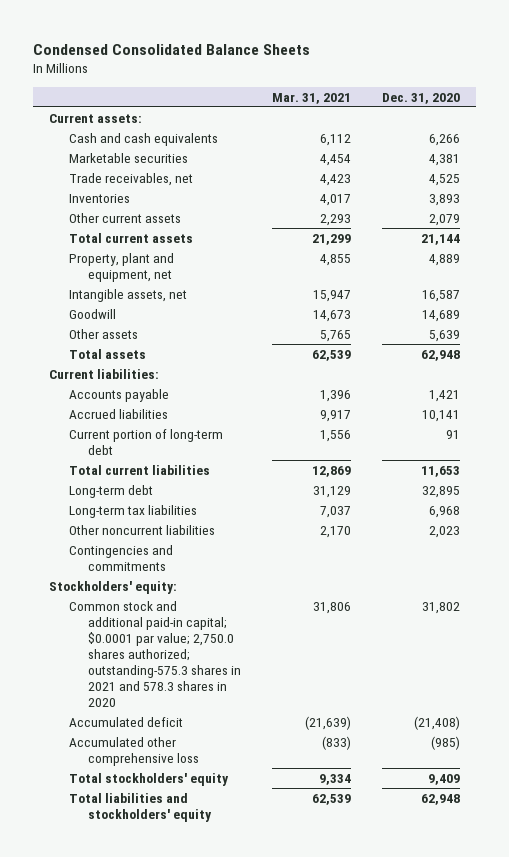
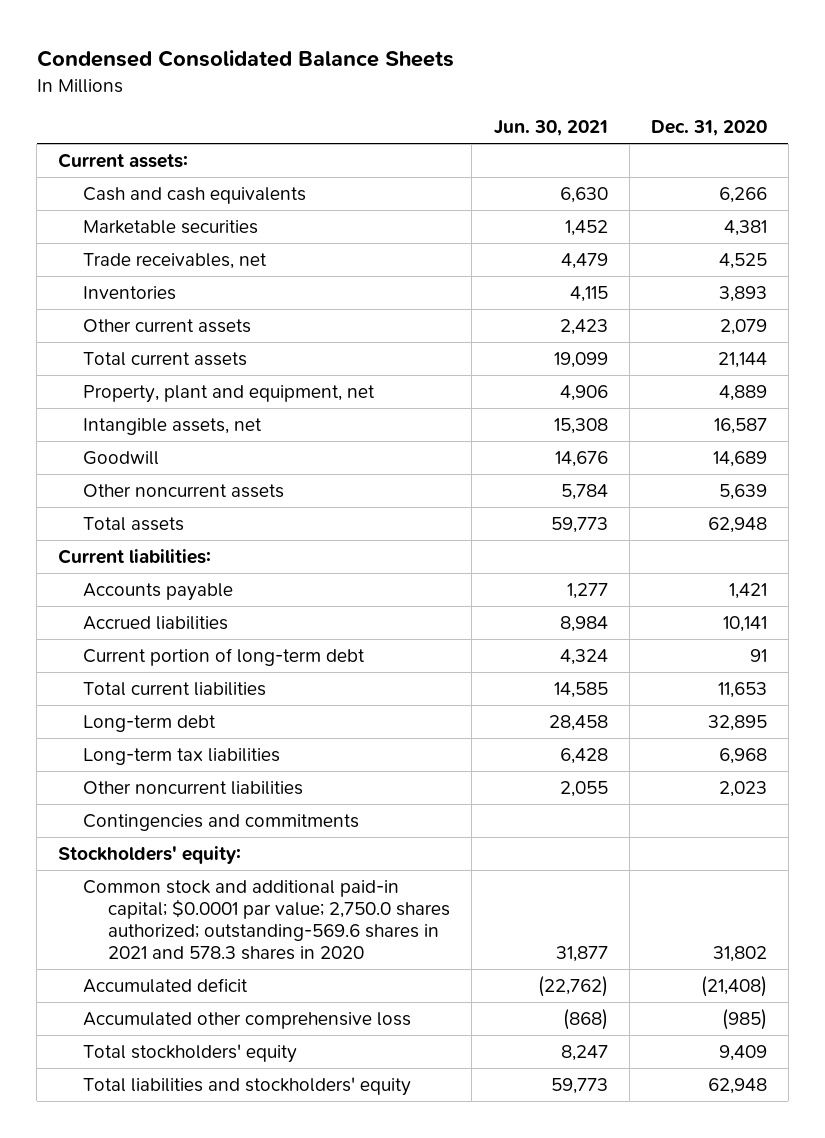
[272,92,352,104] Mar. 31, 2021 -> none
none -> [493,120,608,137] Jun. 30, 2021
[68,328,138,339] Other assets -> [83,483,285,498] Other noncurrent assets
[68,600,242,708] Common stock and additional paid-in capital; $0.0001 par value; 2,750.0 shares authorized; outstanding-575.3 shares in 2021 and 578.3 shares in 2020 -> [83,879,451,961] Common stock and additional paid-in capital; $0.0001 par value; 2,750.0 shares authorized; outstanding-569.6 shares in 2021 and 578.3 shares in 2020

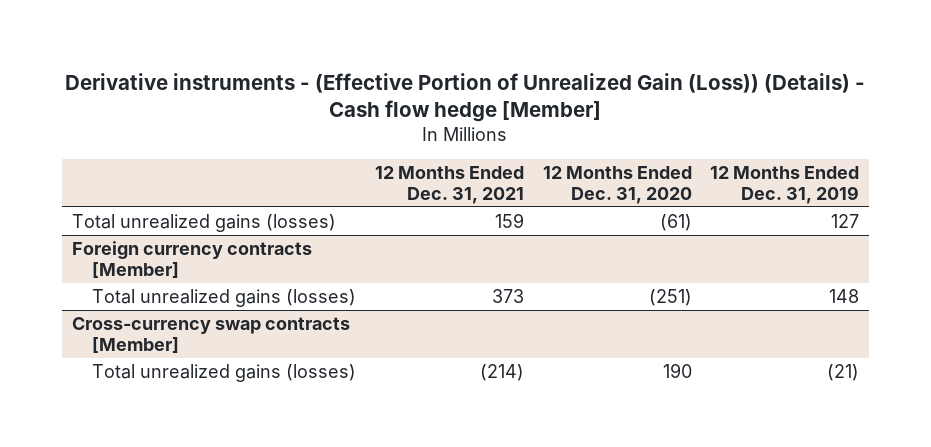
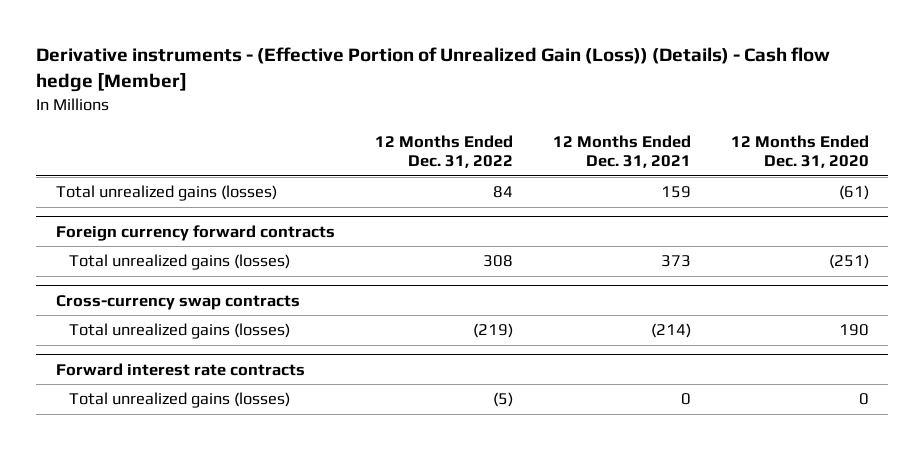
[710,165,860,205] 12 Months Ended Dec. 31, 2019 -> none
none -> [374,134,513,169] 12 Months Ended Dec. 31, 2022
[71,240,312,279] Foreign currency contracts [Member] -> [55,225,335,242] Foreign currency forward contracts
[71,316,350,354] Cross-currency swap contracts [Member] -> [55,295,300,311] Cross-currency swap contracts
none -> [55,363,305,377] Forward interest rate contracts
none -> [69,392,291,409] Total unrealized gains (losses)

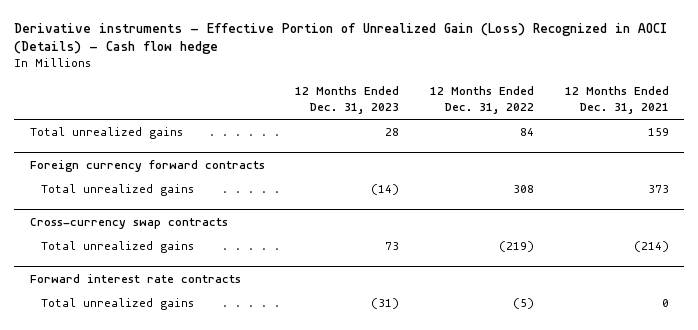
[35,47,830,93] Derivative instruments - (Effective Portion of Unrealized Gain (Loss)) (Details) - Cash flow hedge [Member] -> [14,22,668,55] Derivative instruments - Effective Portion of Unrealized Gain (Loss) Recognized in AOCI (Details) - Cash flow hedge
[730,134,869,169] 12 Months Ended Dec. 31, 2020 -> none
none -> [295,86,400,114] 12 Months Ended Dec. 31, 2023
[55,185,277,202] Total unrealized gains (losses) -> [29,127,183,140] Total unrealized gains
[69,254,291,271] Total unrealized gains (losses) -> [41,184,195,197] Total unrealized gains
[69,323,291,340] Total unrealized gains (losses) -> [41,241,195,254] Total unrealized gains
[69,392,291,409] Total unrealized gains (losses) -> [41,298,195,311] Total unrealized gains

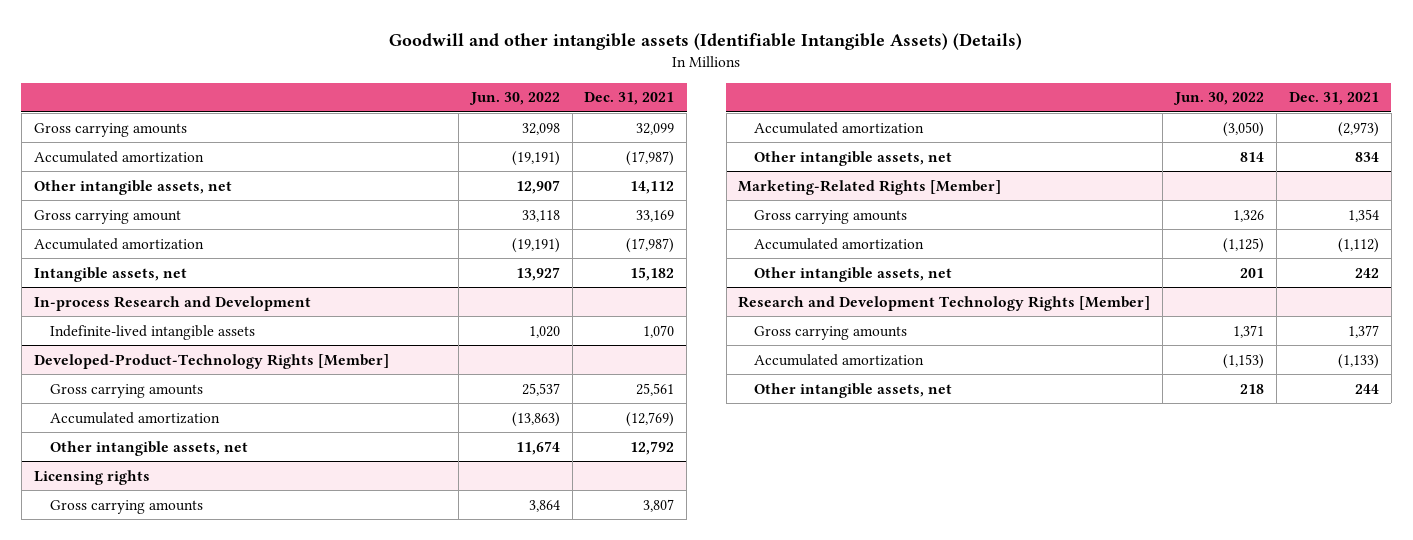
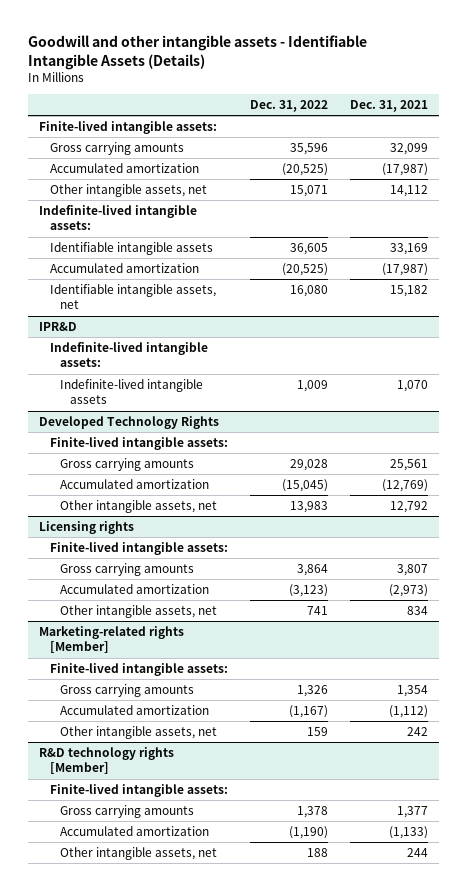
[389,32,1023,50] Goodwill and other intangible assets (Identifiable Intangible Assets) (Details) -> [28,35,368,70] Goodwill and other intangible assets - Identifiable Intangible Assets (Details)
[468,92,560,106] Jun. 30, 2022 -> none
none -> [249,100,328,113] Dec. 31, 2022
none -> [39,121,218,135] Finite-lived intangible assets:
none -> [39,205,198,231] Indefinite-lived intangible assets:
[33,209,181,224] Gross carrying amount -> [49,242,213,256] Identifiable intangible assets
[33,266,187,282] Intangible assets, net -> [49,284,216,310] Identifiable intangible assets, net
[33,295,311,311] In-process Research and Development -> [39,322,78,332] IPR&D
none -> [49,342,208,368] Indefinite-lived intangible assets:
[33,353,389,369] Developed-Product-Technology Rights [Member] -> [39,416,220,430] Developed Technology Rights
none -> [49,437,228,451] Finite-lived intangible assets:
none -> [49,542,228,556] Finite-lived intangible assets:
[738,179,1002,195] Marketing-Related Rights [Member] -> [39,626,185,654] Marketing-related rights [Member]
none -> [49,663,228,677] Finite-lived intangible assets:
[738,295,1151,311] Research and Development Technology Rights [Member] -> [39,747,175,775] R&D technology rights [Member]
none -> [49,784,228,798] Finite-lived intangible assets:

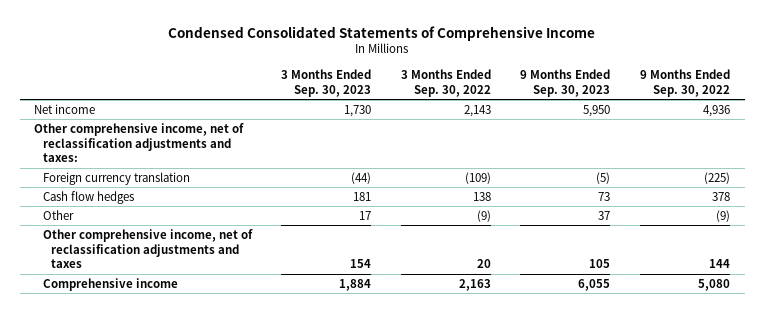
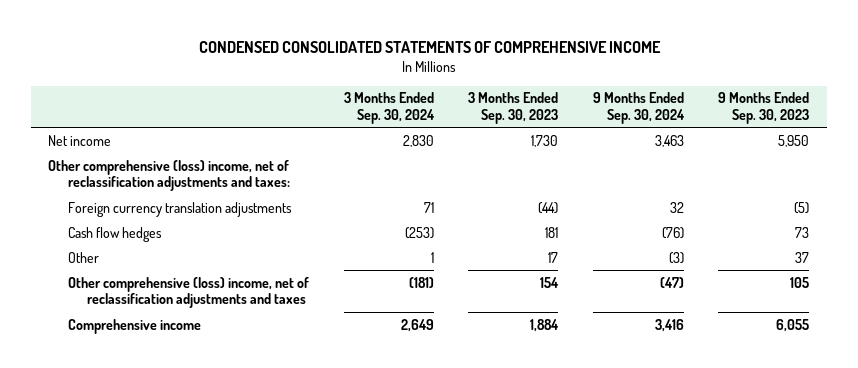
[168,25,596,41] Condensed Consolidated Statements of Comprehensive Income -> [198,40,661,53] CONDENSED CONSOLIDATED STATEMENTS OF COMPREHENSIVE INCOME
[400,68,491,97] 3 Months Ended Sep. 30, 2022 -> none
[639,68,730,97] 9 Months Ended Sep. 30, 2022 -> none
none -> [343,92,435,124] 3 Months Ended Sep. 30, 2024
none -> [592,92,685,124] 9 Months Ended Sep. 30, 2024
[34,122,245,163] Other comprehensive income, net of reclassification adjustments and taxes: -> [48,159,290,191] Other comprehensive (loss) income, net of reclassification adjustments and taxes:
[42,171,190,185] Foreign currency translation -> [67,201,292,217] Foreign currency translation adjustments
[42,228,253,269] Other comprehensive income, net of reclassification adjustments and taxes -> [67,276,309,308] Other comprehensive (loss) income, net of reclassification adjustments and taxes

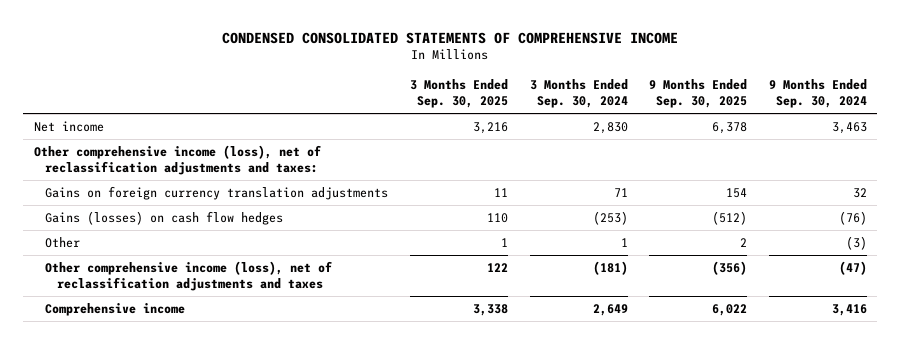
[468,92,559,124] 3 Months Ended Sep. 30, 2023 -> none
[718,92,810,124] 9 Months Ended Sep. 30, 2023 -> none
none -> [410,78,509,109] 3 Months Ended Sep. 30, 2025
none -> [649,78,748,109] 9 Months Ended Sep. 30, 2025
[48,159,290,191] Other comprehensive (loss) income, net of reclassification adjustments and taxes: -> [33,145,321,176] Other comprehensive income (loss), net of reclassification adjustments and taxes:
[67,201,292,217] Foreign currency translation adjustments -> [45,186,389,201] Gains on foreign currency translation adjustments
[67,226,162,242] Cash flow hedges -> [45,211,284,226] Gains (losses) on cash flow hedges
[67,276,309,308] Other comprehensive (loss) income, net of reclassification adjustments and taxes -> [45,261,333,292] Other comprehensive income (loss), net of reclassification adjustments and taxes

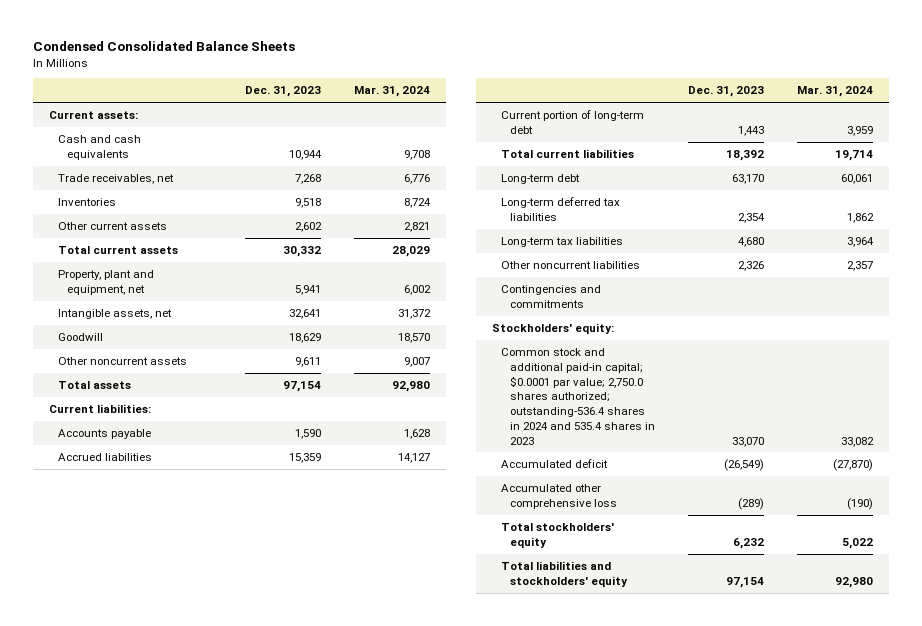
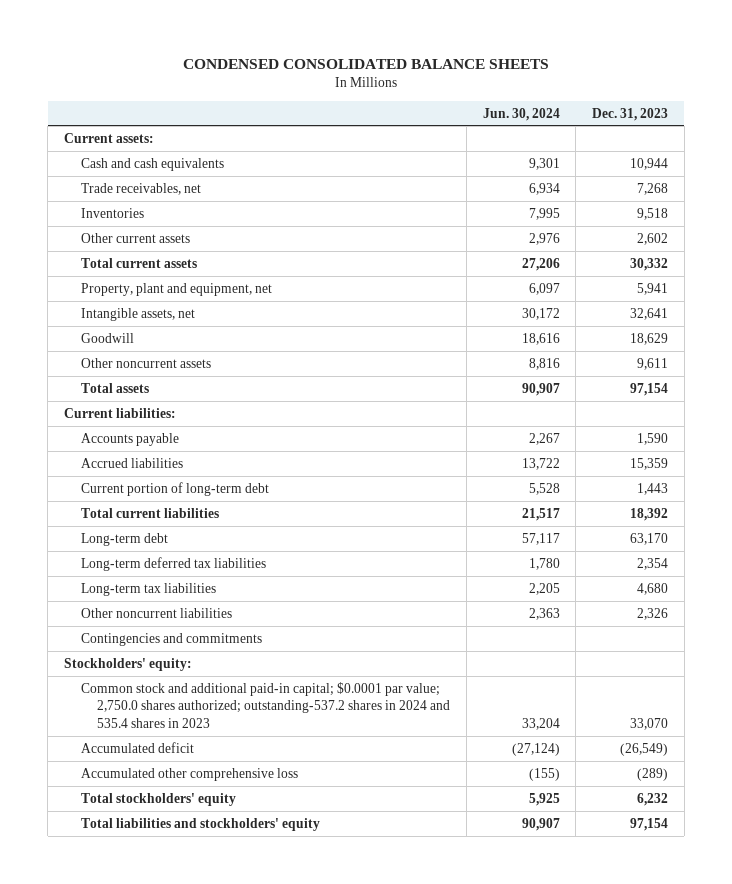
[32,40,295,51] Condensed Consolidated Balance Sheets -> [183,58,550,69] CONDENSED CONSOLIDATED BALANCE SHEETS
[353,86,430,98] Mar. 31, 2024 -> none
none -> [482,107,560,121] Jun. 30, 2024
[500,348,655,445] Common stock and additional paid-in capital; $0.0001 par value; 2,750.0 shares authorized; outstanding-536.4 shares in 2024 and 535.4 shares in 2023 -> [80,681,451,728] Common stock and additional paid-in capital; $0.0001 par value; 2,750.0 shares authorized; outstanding-537.2 shares in 2024 and 535.4 shares in 2023

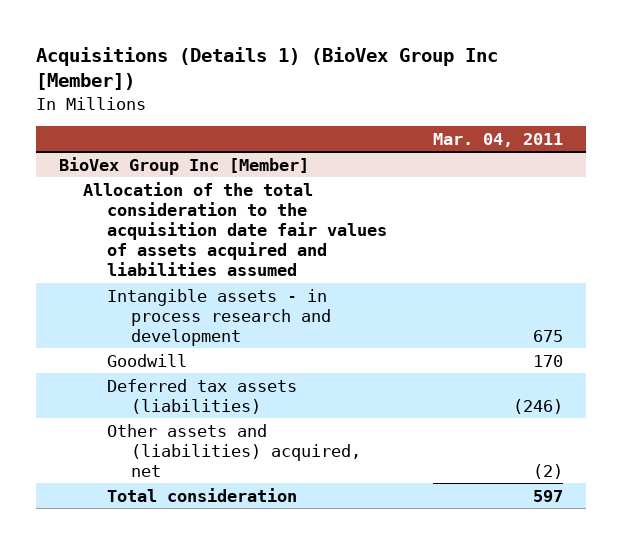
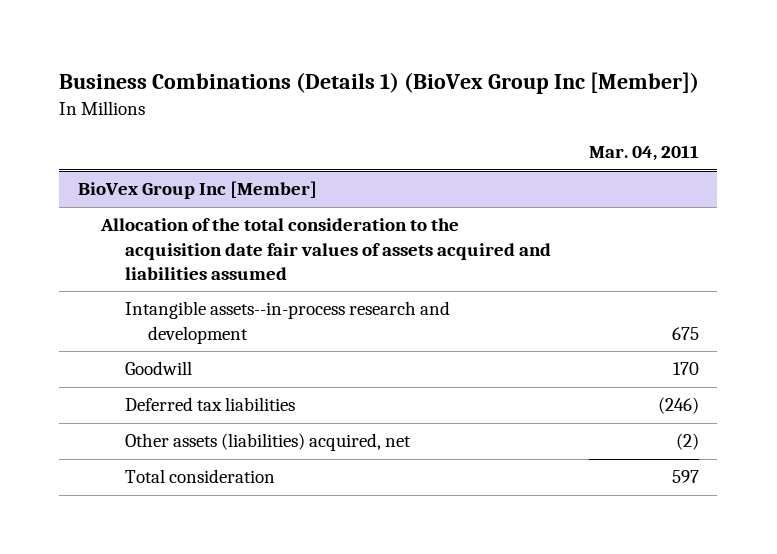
[36,46,499,91] Acquisitions (Details 1) (BioVex Group Inc [Member]) -> [59,71,700,94] Business Combinations (Details 1) (BioVex Group Inc [Member])
[106,288,331,347] Intangible assets - in process research and development -> [124,301,450,344] Intangible assets--in-process research and development
[106,378,297,414] Deferred tax assets (liabilities) -> [124,397,295,412] Deferred tax liabilities
[106,423,361,478] Other assets and (liabilities) acquired, net -> [124,433,411,452] Other assets (liabilities) acquired, net

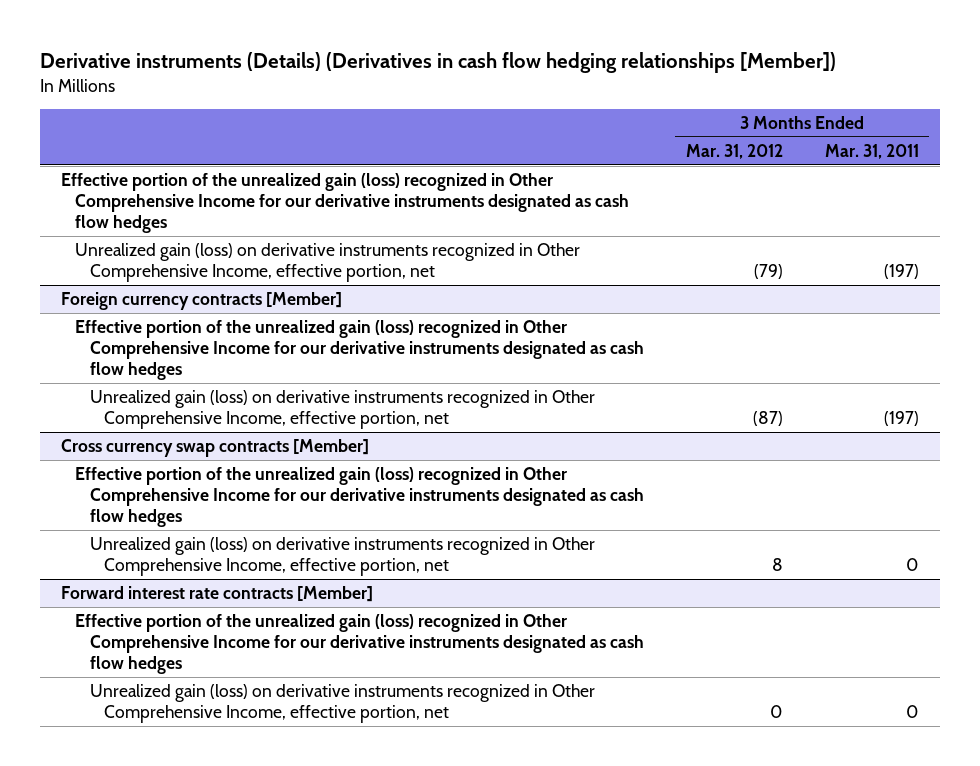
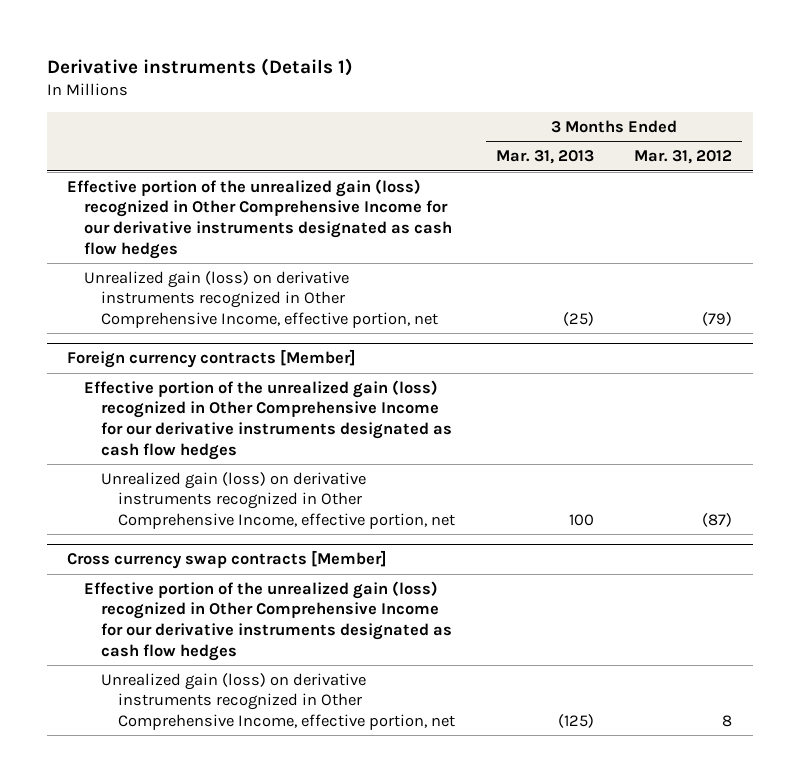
[40,51,837,73] Derivative instruments (Details) (Derivatives in cash flow hedging relationships [Member]) -> [47,57,354,76] Derivative instruments (Details 1)
[824,144,919,160] Mar. 31, 2011 -> none
none -> [495,150,594,165] Mar. 31, 2013
[61,586,374,603] Forward interest rate contracts [Member] -> none
[75,614,644,675] Effective portion of the unrealized gain (loss) recognized in Other Comprehensive Income for our derivative instruments designated as cash flow hedges -> none
[89,684,595,724] Unrealized gain (loss) on derivative instruments recognized in Other Comprehensive Income, effective portion, net -> none

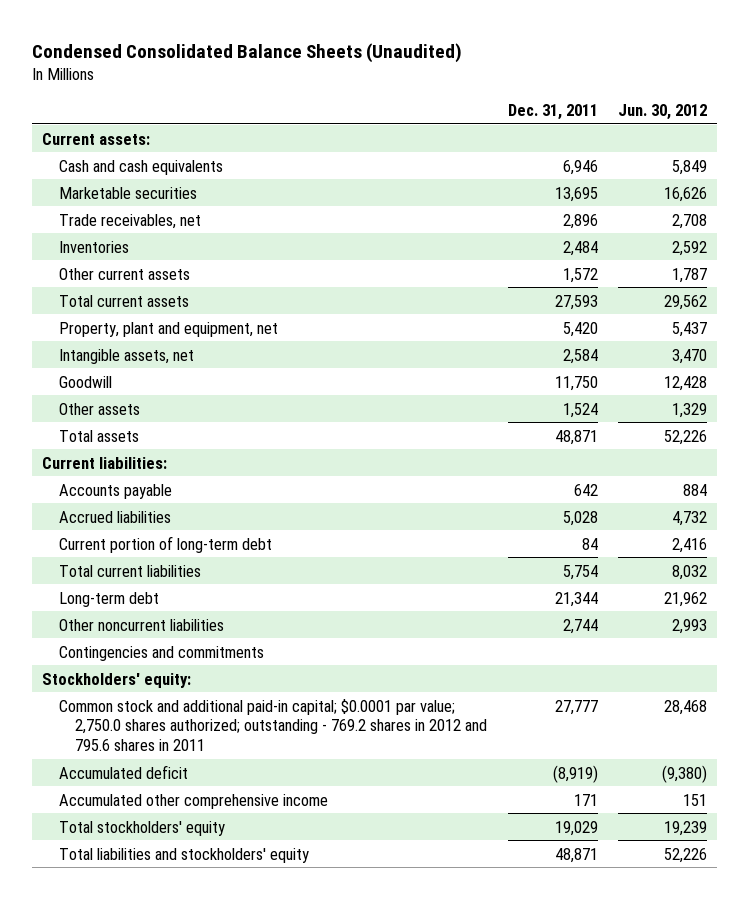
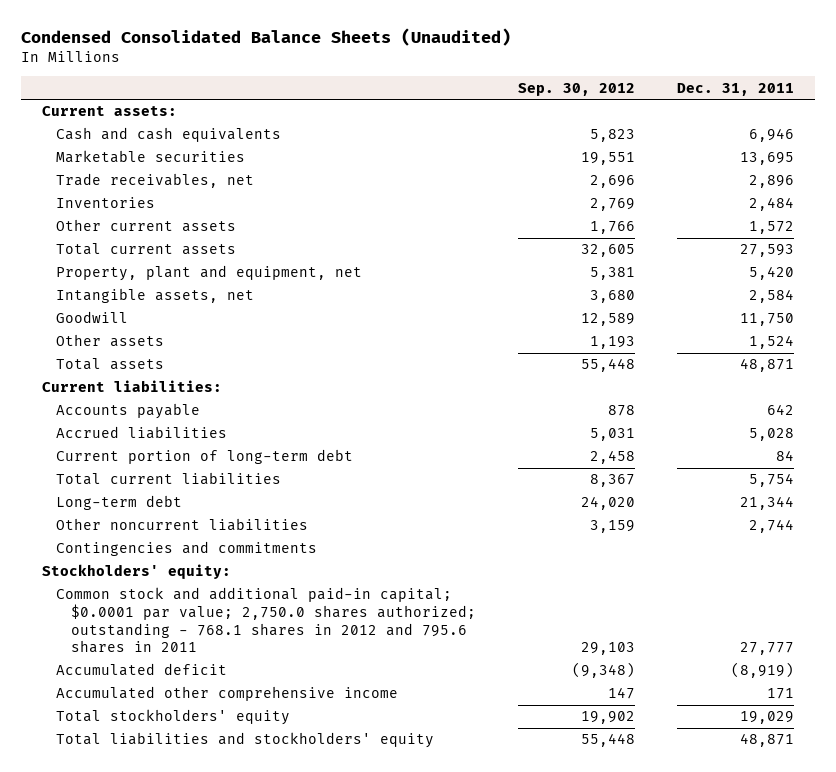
[618,104,708,121] Jun. 30, 2012 -> none
none -> [517,82,635,96] Sep. 30, 2012
[58,698,488,752] Common stock and additional paid-in capital; $0.0001 par value; 2,750.0 shares authorized; outstanding - 769.2 shares in 2012 and 795.6 shares in 2011 -> [56,587,476,654] Common stock and additional paid-in capital; $0.0001 par value; 2,750.0 shares authorized; outstanding - 768.1 shares in 2012 and 795.6 shares in 2011

